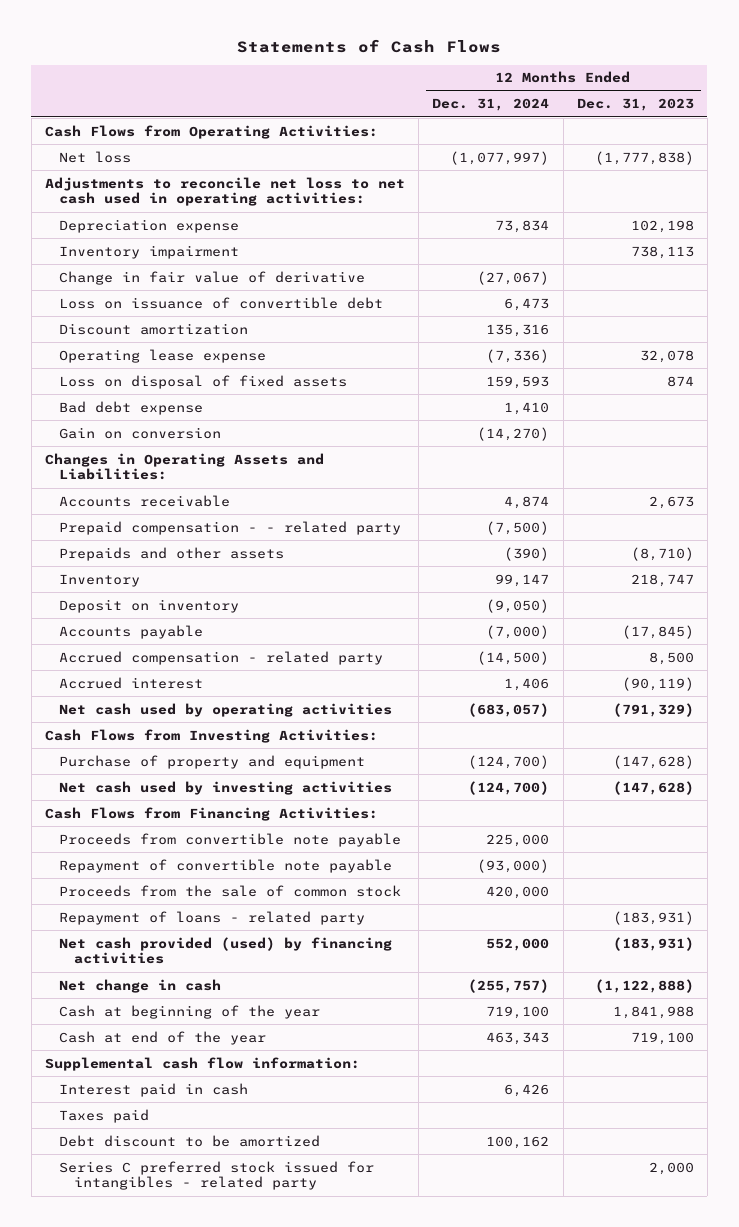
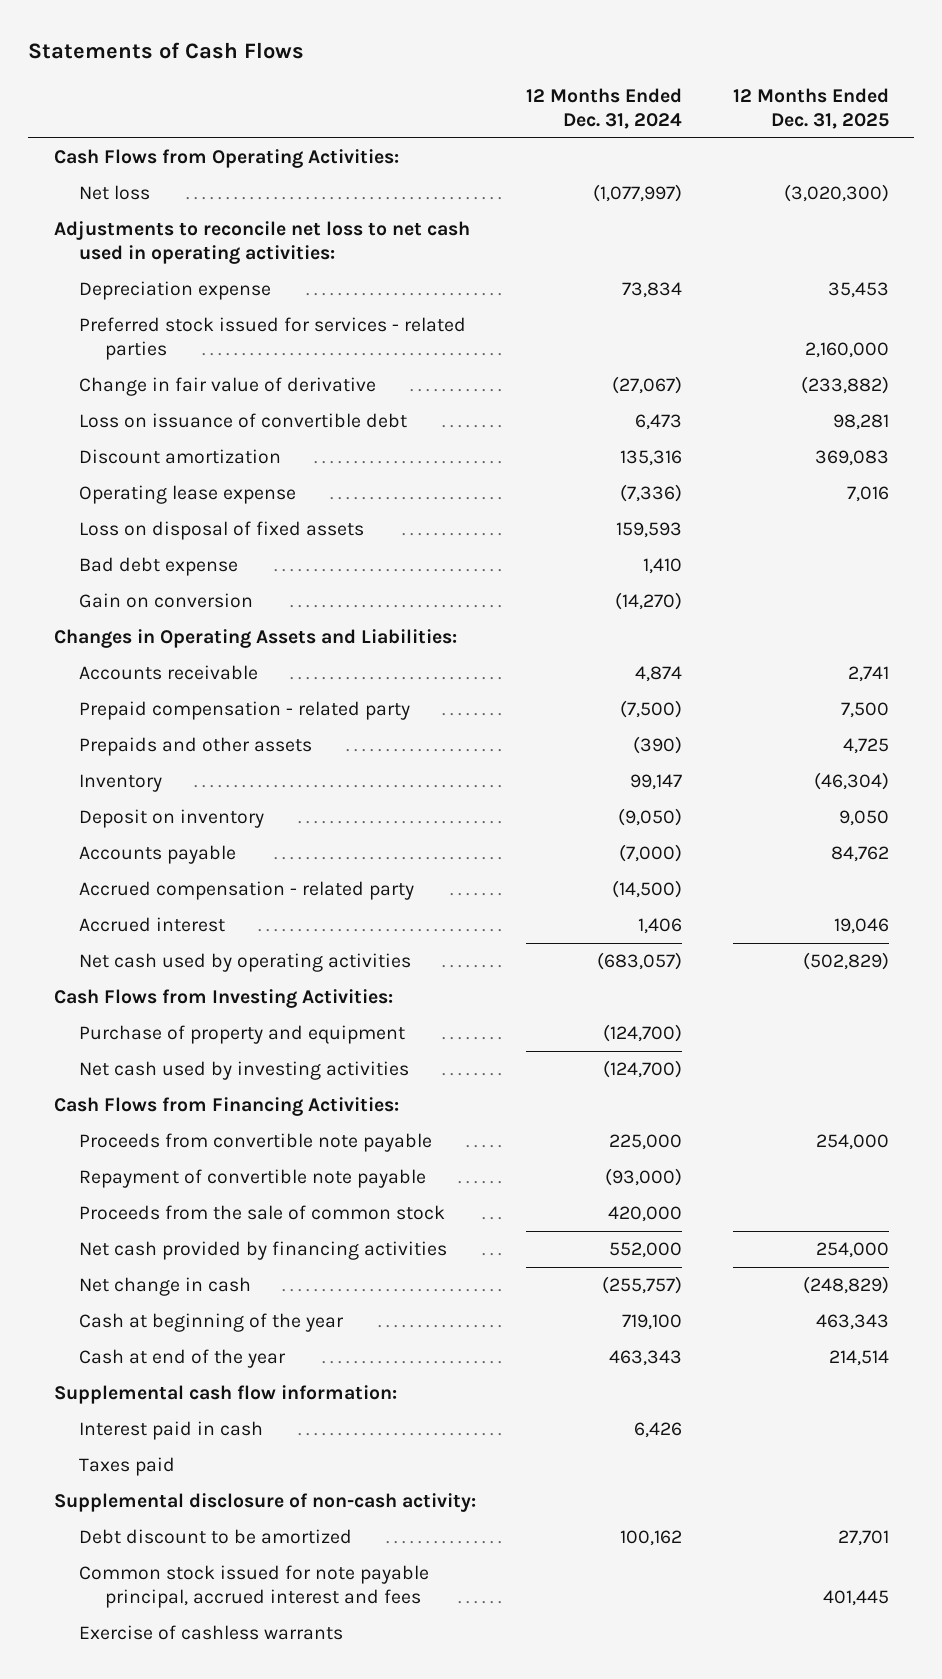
[576,98,694,112] Dec. 31, 2023 -> none
none -> [732,87,889,129] 12 Months Ended Dec. 31, 2025
[59,244,240,259] Inventory impairment -> none
none -> [79,316,467,361] Preferred stock issued for services - related parties
[59,520,402,535] Prepaid compensation - - related party -> [79,700,411,720] Prepaid compensation - related party
[59,910,366,925] Repayment of loans - related party -> none
[59,936,393,965] Net cash provided (used) by financing activities -> [79,1240,448,1260] Net cash provided by financing activities
none -> [53,1492,476,1512] Supplemental disclosure of non-cash activity:
[59,1160,375,1191] Series C preferred stock issued for intangibles - related party -> none
none -> [79,1564,430,1609] Common stock issued for note payable principal, accrued interest and fees
none -> [79,1624,344,1640] Exercise of cashless warrants

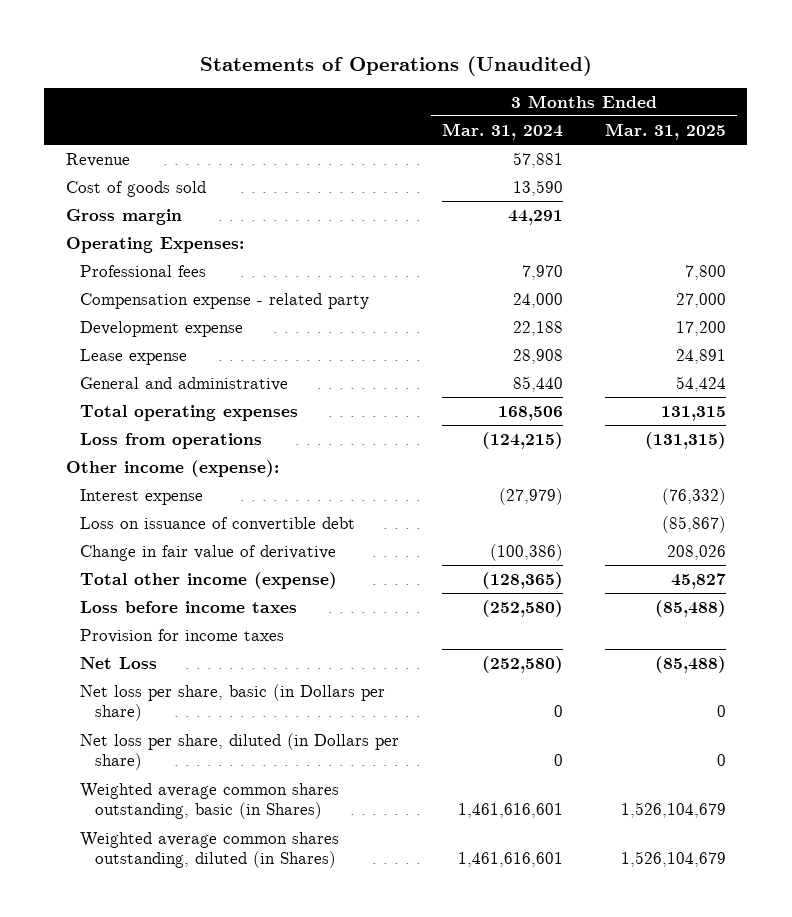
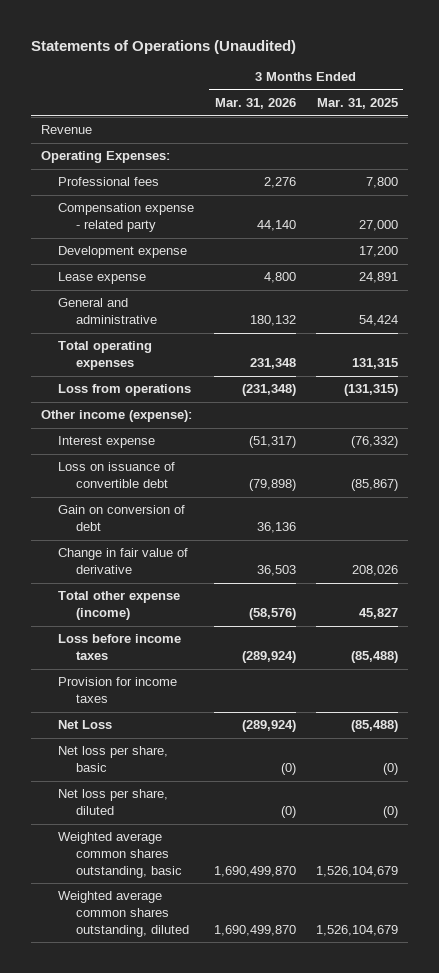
[441,122,563,140] Mar. 31, 2024 -> none
none -> [215,98,297,110] Mar. 31, 2026
[65,180,206,197] Cost of goods sold -> none
[65,208,182,225] Gross margin -> none
none -> [58,505,186,532] Gain on conversion of debt
[80,571,338,589] Total other income (expense) -> [58,591,181,621] Total other expense (income)
[80,683,386,722] Net loss per share, basic (in Dollars per share) -> [58,746,169,773] Net loss per share, basic
[717,705,727,718] 0 -> [382,763,398,776] (0)
[80,732,400,771] Net loss per share, diluted (in Dollars per share) -> [58,789,169,816] Net loss per share, diluted
[717,754,727,767] 0 -> [382,806,398,819] (0)
[80,782,340,820] Weighted average common shares outstanding, basic (in Shares) -> [58,832,182,878] Weighted average common shares outstanding, basic
[80,831,340,869] Weighted average common shares outstanding, diluted (in Shares) -> [58,891,189,937] Weighted average common shares outstanding, diluted

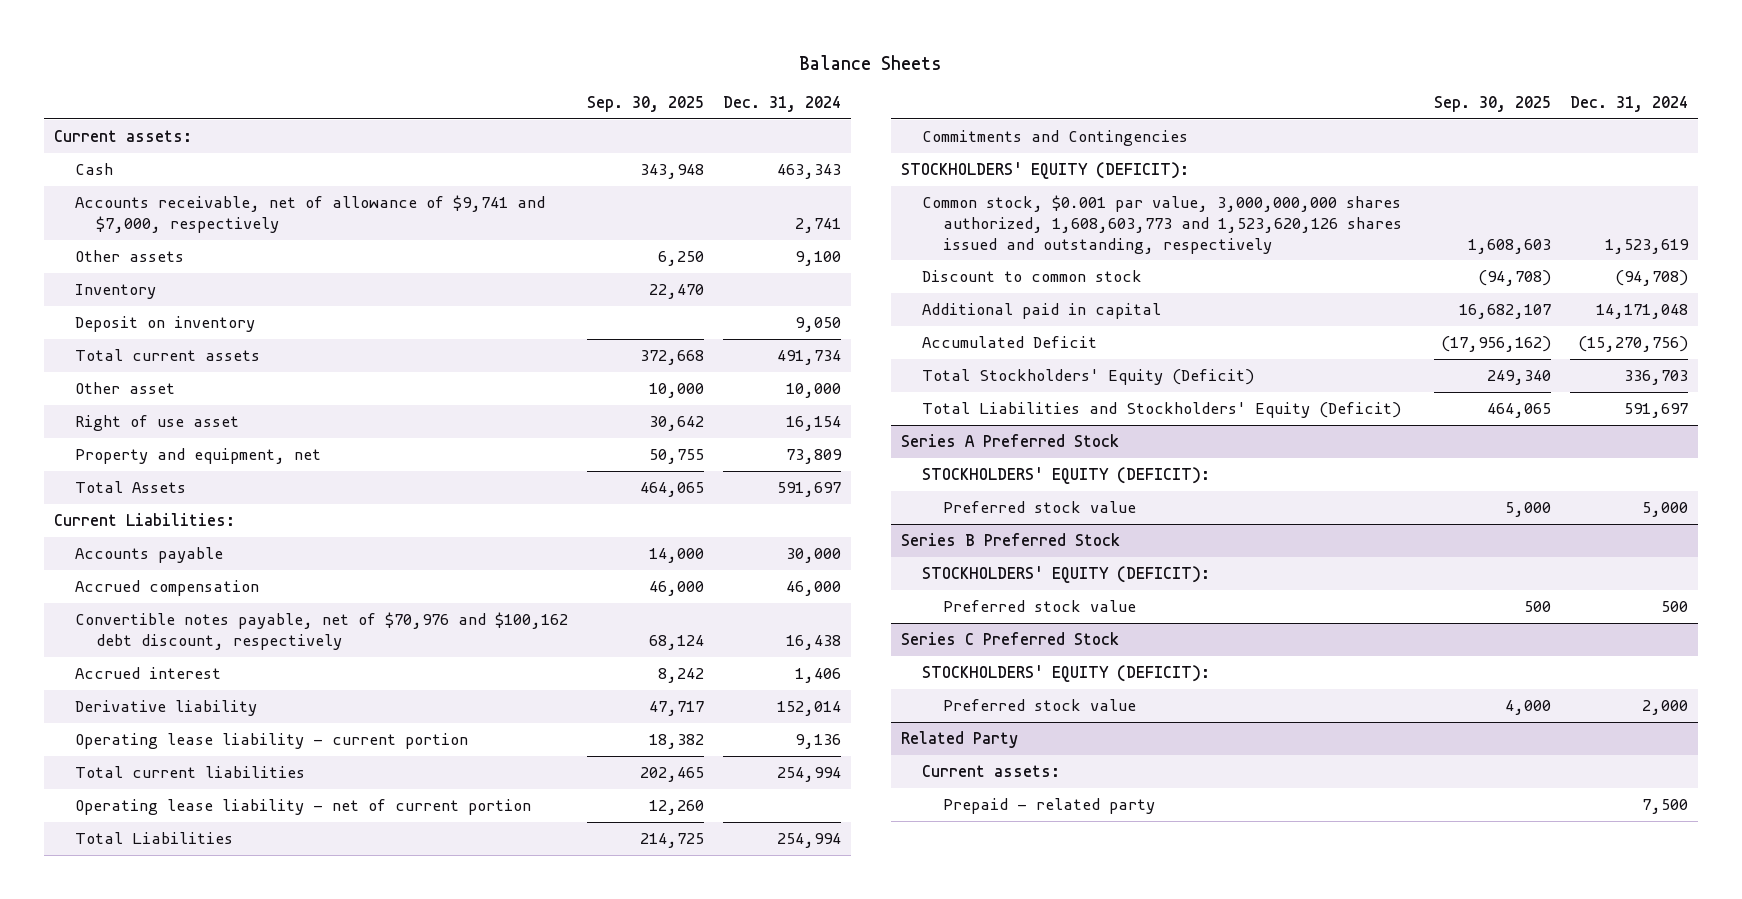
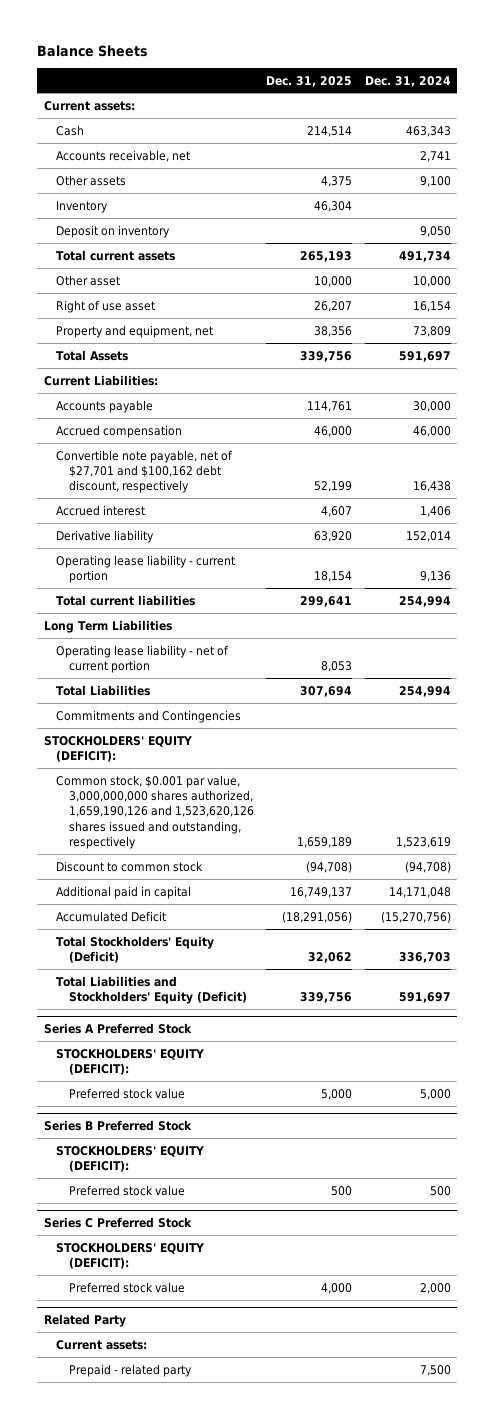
[586,95,704,112] Sep. 30, 2025 -> none
none -> [266,75,353,87] Dec. 31, 2025
[74,195,545,233] Accounts receivable, net of allowance of $9,741 and $7,000, respectively -> [56,149,191,162] Accounts receivable, net
[74,612,568,650] Convertible notes payable, net of $70,976 and $100,162 debt discount, respectively -> [56,449,234,494] Convertible note payable, net of $27,701 and $100,162 debt discount, respectively
none -> [43,619,172,633] Long Term Liabilities
[921,195,1402,254] Common stock, $0.001 par value, 3,000,000,000 shares authorized, 1,608,603,773 and 1,523,620,126 shares issued and outstanding, respectively -> [56,774,254,850] Common stock, $0.001 par value, 3,000,000,000 shares authorized, 1,659,190,126 and 1,523,620,126 shares issued and outstanding, respectively

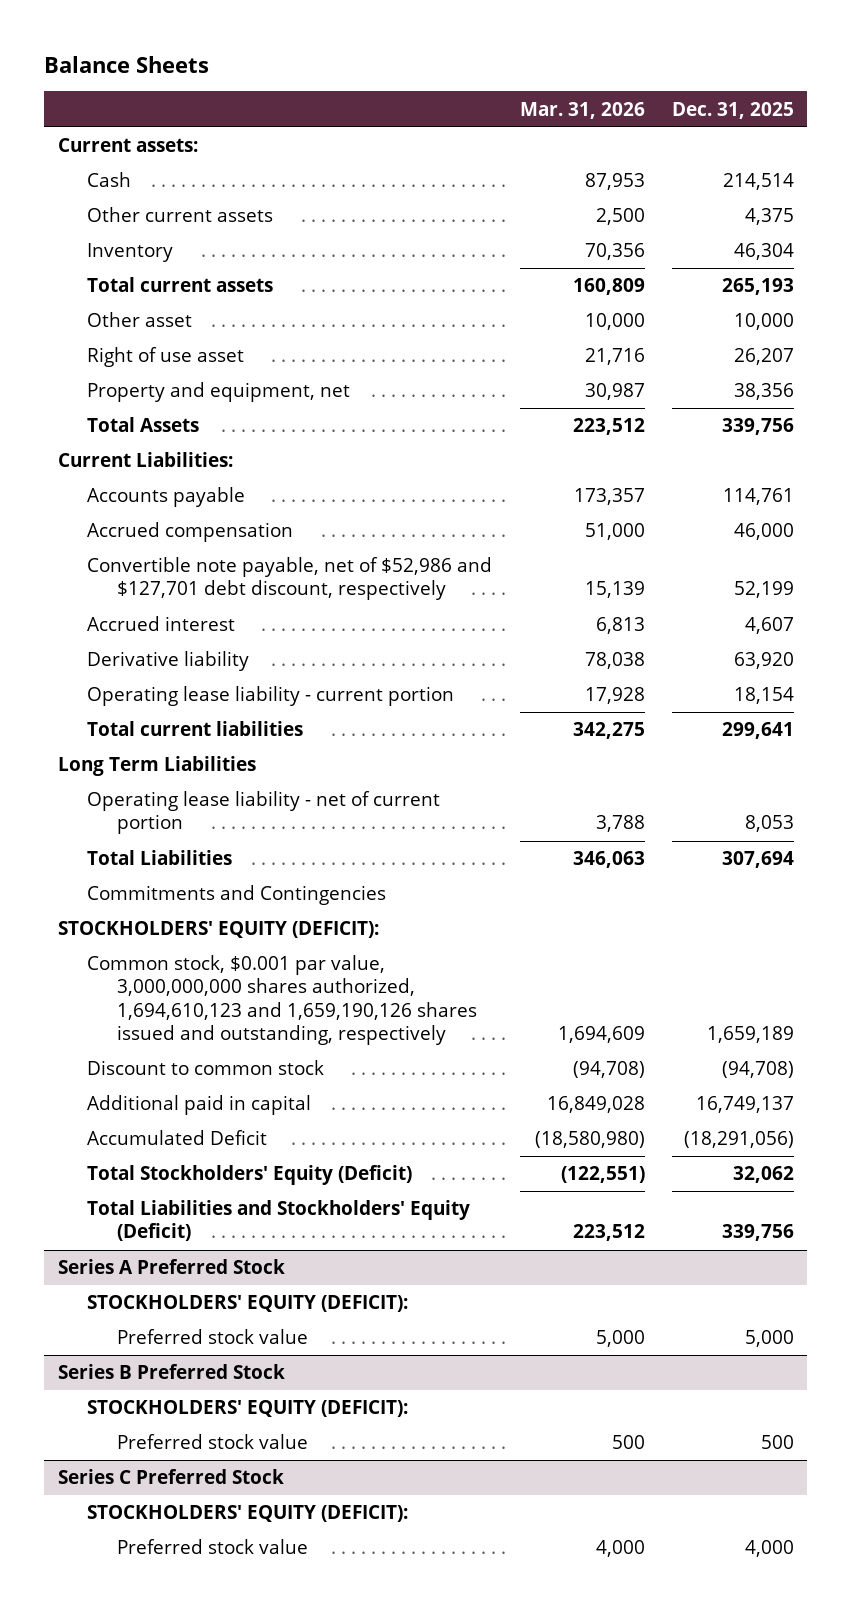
[364,75,451,87] Dec. 31, 2024 -> none
none -> [519,101,645,119] Mar. 31, 2026
[56,149,191,162] Accounts receivable, net -> none
[56,174,127,186] Other assets -> [87,207,274,223] Other current assets
[56,224,171,238] Deposit on inventory -> none
[56,449,234,494] Convertible note payable, net of $27,701 and $100,162 debt discount, respectively -> [87,557,493,601] Convertible note payable, net of $52,986 and $127,701 debt discount, respectively
[56,774,254,850] Common stock, $0.001 par value, 3,000,000,000 shares authorized, 1,659,190,126 and 1,523,620,126 shares issued and outstanding, respectively -> [87,955,477,1046] Common stock, $0.001 par value, 3,000,000,000 shares authorized, 1,694,610,123 and 1,659,190,126 shares issued and outstanding, respectively
[43,1314,126,1328] Related Party -> none
[56,1339,148,1350] Current assets: -> none
[68,1363,192,1377] Prepaid - related party -> none

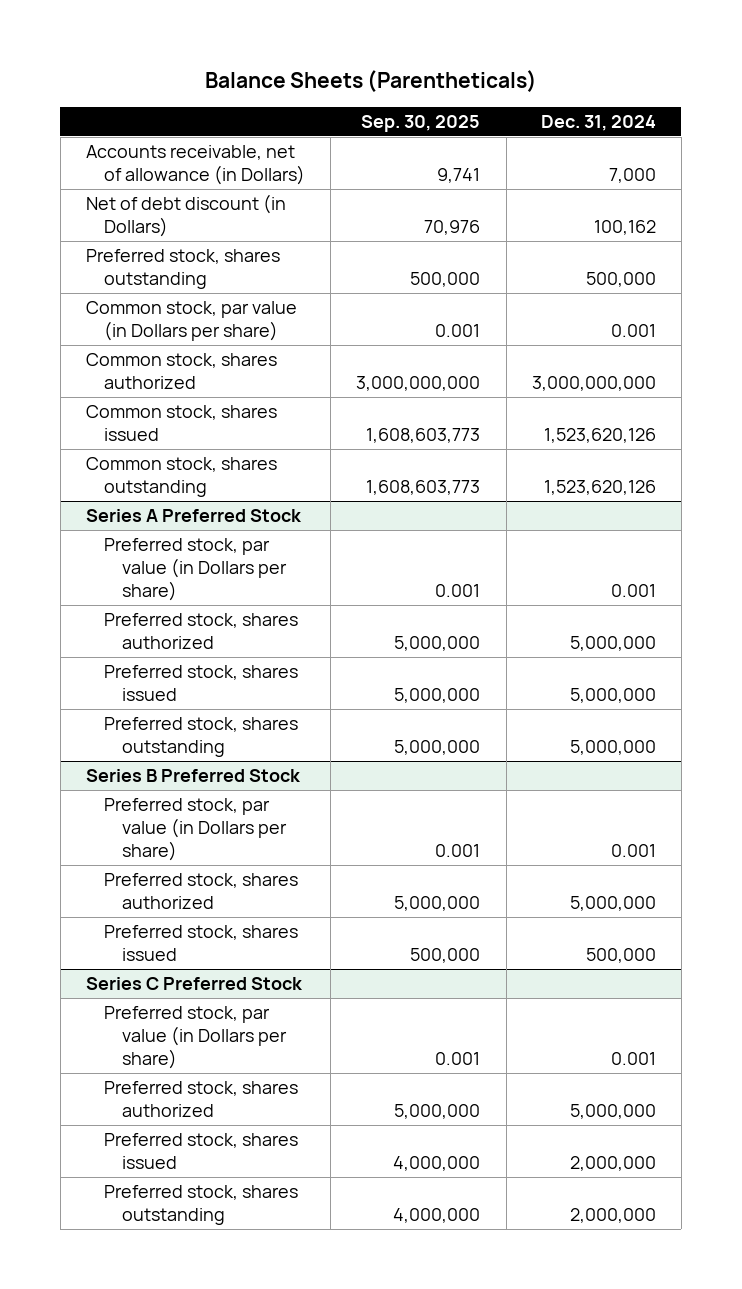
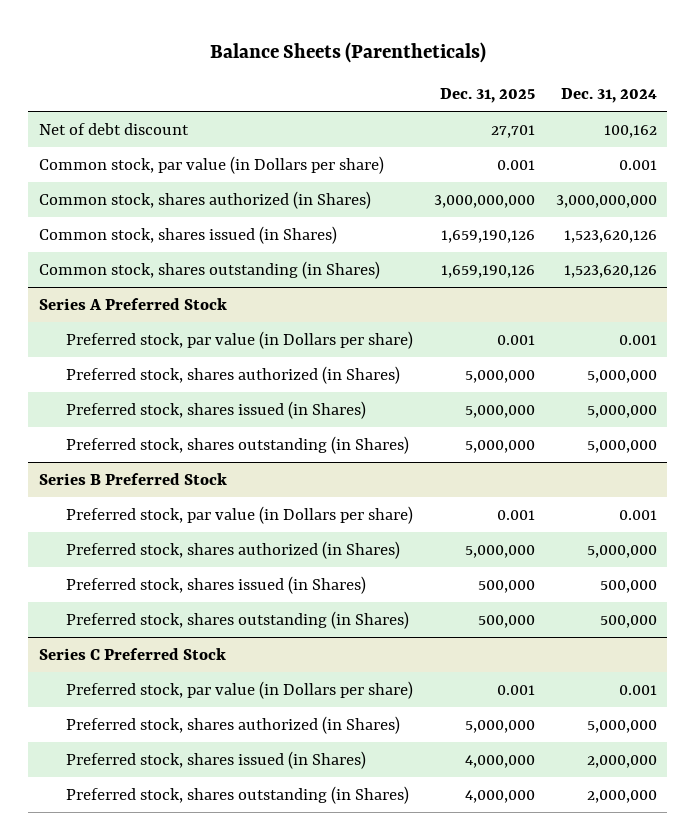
[361,114,481,132] Sep. 30, 2025 -> none
none -> [440,88,536,104] Dec. 31, 2025
[85,145,306,186] Accounts receivable, net of allowance (in Dollars) -> none
[85,249,280,290] Preferred stock, shares outstanding -> none
[85,194,286,238] Net of debt discount (in Dollars) -> [38,122,189,135] Net of debt discount
[85,353,277,390] Common stock, shares authorized -> [38,190,371,209] Common stock, shares authorized (in Shares)
[85,405,277,442] Common stock, shares issued -> [38,225,337,244] Common stock, shares issued (in Shares)
[85,457,277,498] Common stock, shares outstanding -> [38,260,380,279] Common stock, shares outstanding (in Shares)
[104,613,299,650] Preferred stock, shares authorized -> [66,365,401,384] Preferred stock, shares authorized (in Shares)
[104,665,299,702] Preferred stock, shares issued -> [66,400,367,419] Preferred stock, shares issued (in Shares)
[104,717,299,758] Preferred stock, shares outstanding -> [66,435,410,454] Preferred stock, shares outstanding (in Shares)
[104,873,299,910] Preferred stock, shares authorized -> [66,540,401,559] Preferred stock, shares authorized (in Shares)
[104,925,299,962] Preferred stock, shares issued -> [66,575,367,594] Preferred stock, shares issued (in Shares)
none -> [66,610,410,629] Preferred stock, shares outstanding (in Shares)
[104,1081,299,1118] Preferred stock, shares authorized -> [66,715,401,734] Preferred stock, shares authorized (in Shares)
[104,1133,299,1170] Preferred stock, shares issued -> [66,750,367,769] Preferred stock, shares issued (in Shares)
[104,1185,299,1226] Preferred stock, shares outstanding -> [66,785,410,804] Preferred stock, shares outstanding (in Shares)

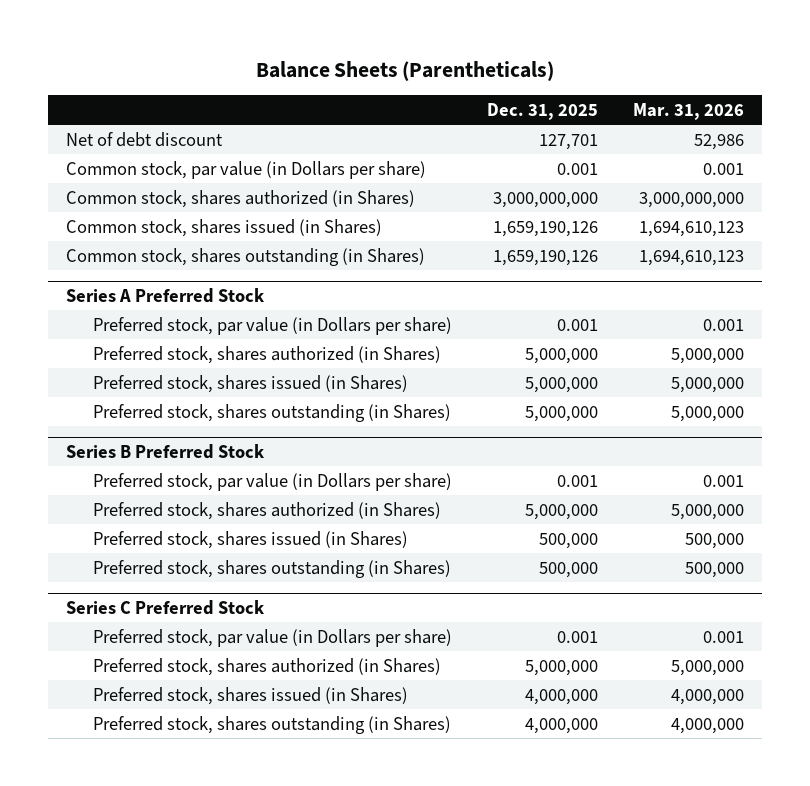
[560,88,657,104] Dec. 31, 2024 -> none
none -> [633,102,745,120] Mar. 31, 2026
[491,124,536,138] 27,701 -> [539,133,599,150] 127,701

